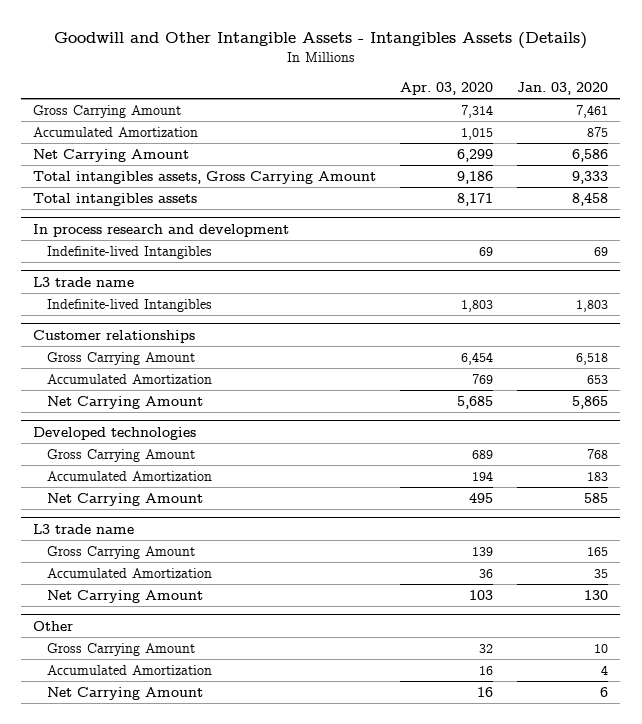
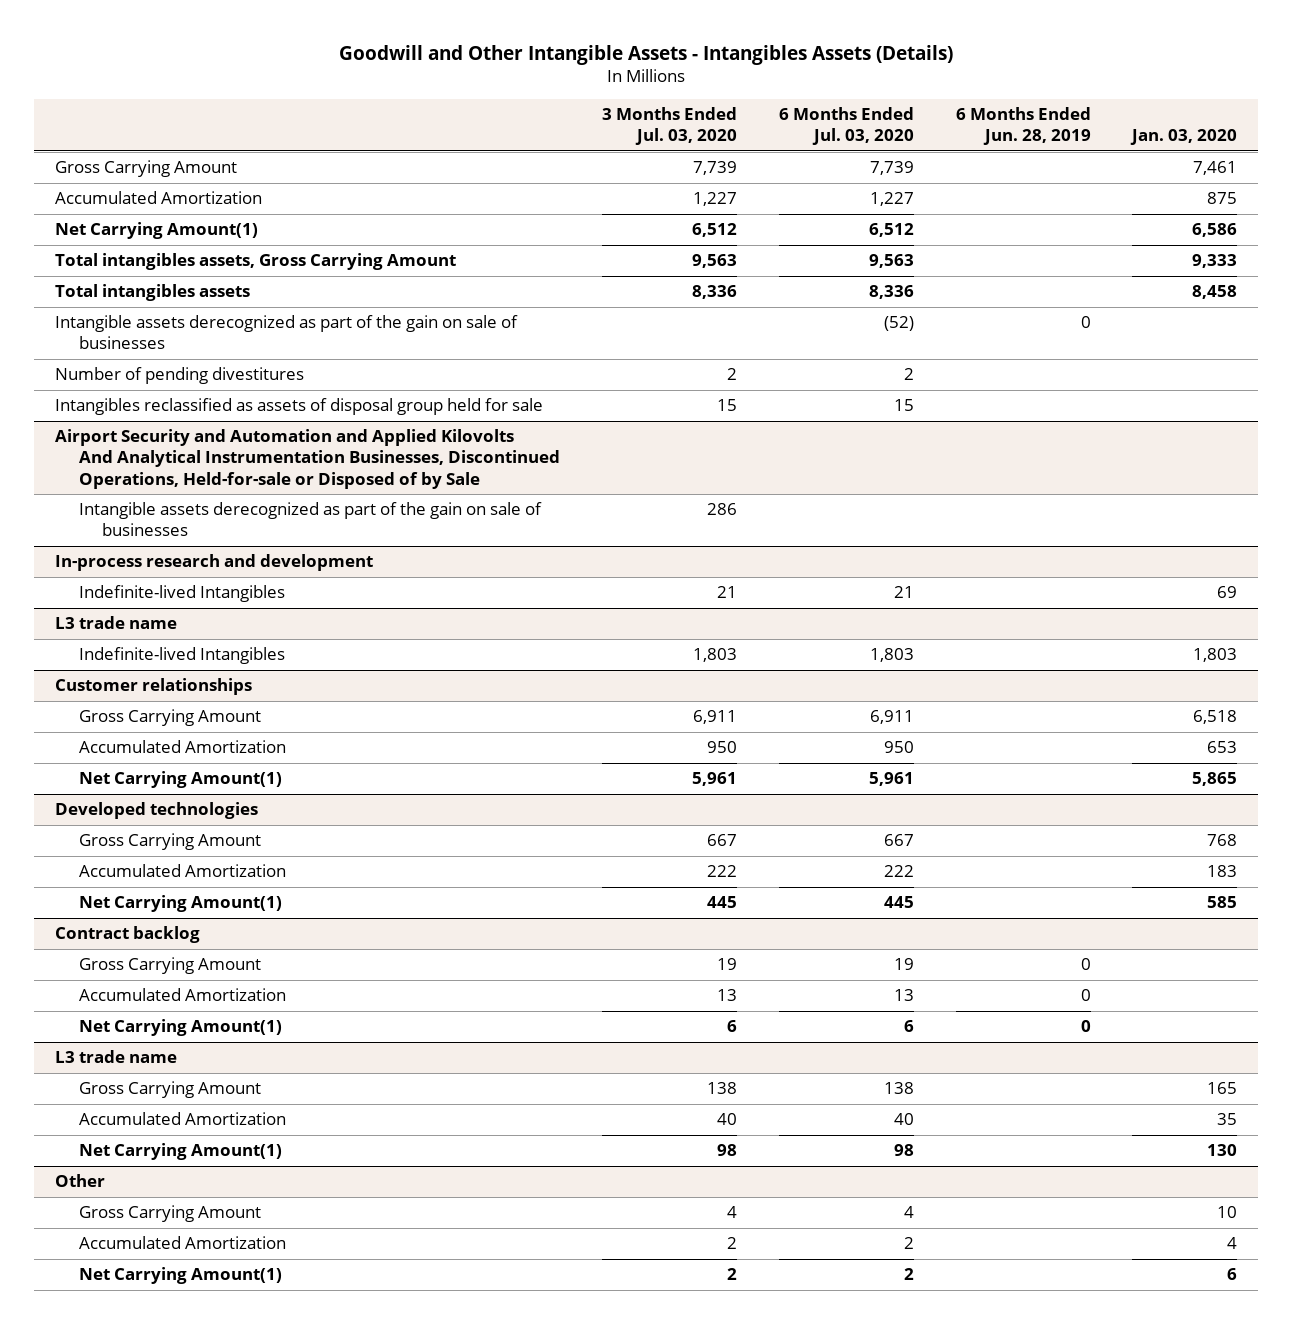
[400,82,494,96] Apr. 03, 2020 -> none
none -> [601,106,737,146] 3 Months Ended Jul. 03, 2020
none -> [778,106,914,146] 6 Months Ended Jul. 03, 2020
none -> [955,106,1091,146] 6 Months Ended Jun. 28, 2019
[33,148,190,162] Net Carrying Amount -> [55,222,259,240] Net Carrying Amount(1)
none -> [55,315,519,350] Intangible assets derecognized as part of the gain on sale of businesses
none -> [55,367,305,385] Number of pending divestitures
none -> [55,398,544,416] Intangibles reclassified as assets of disposal group held for sale
none -> [55,429,560,489] Airport Security and Automation and Applied Kilovolts And Analytical Instrumentation Businesses, Discontinued Operations, Held-for-sale or Disposed of by Sale
none -> [78,502,542,537] Intangible assets derecognized as part of the gain on sale of businesses
[33,223,290,237] In process research and development -> [55,554,374,572] In-process research and development
[47,395,204,409] Net Carrying Amount -> [78,771,282,789] Net Carrying Amount(1)
[47,492,204,506] Net Carrying Amount -> [78,895,282,913] Net Carrying Amount(1)
none -> [55,926,201,944] Contract backlog
none -> [78,957,261,975] Gross Carrying Amount
none -> [78,988,286,1002] Accumulated Amortization
none -> [78,1019,282,1037] Net Carrying Amount(1)
[47,589,204,603] Net Carrying Amount -> [78,1143,282,1161] Net Carrying Amount(1)
[47,686,204,700] Net Carrying Amount -> [78,1267,282,1285] Net Carrying Amount(1)

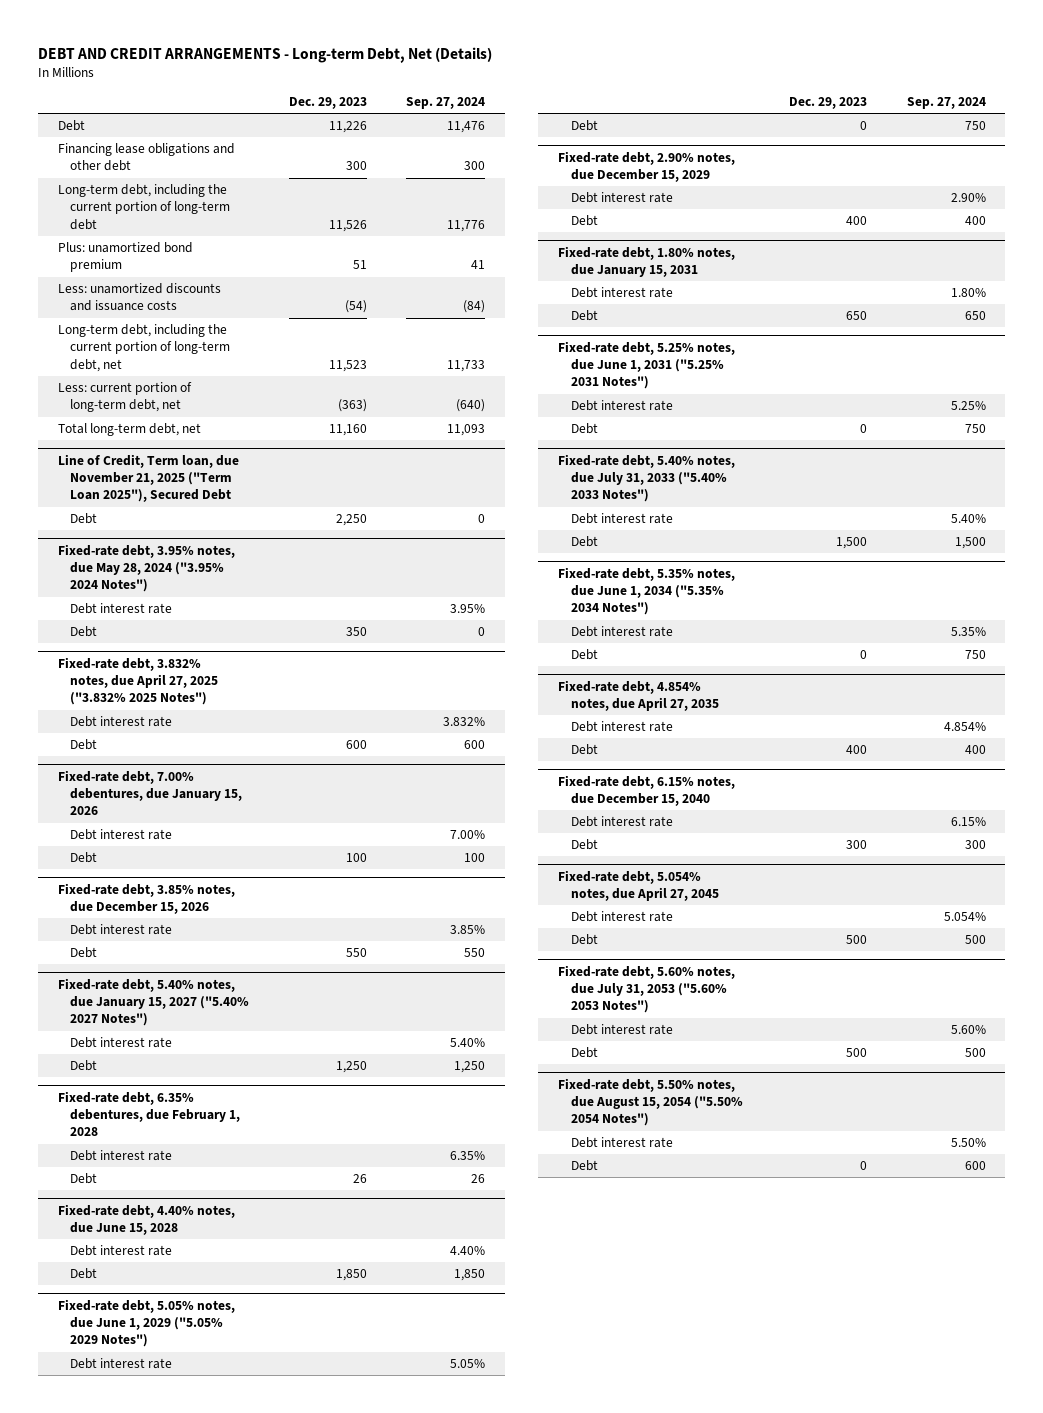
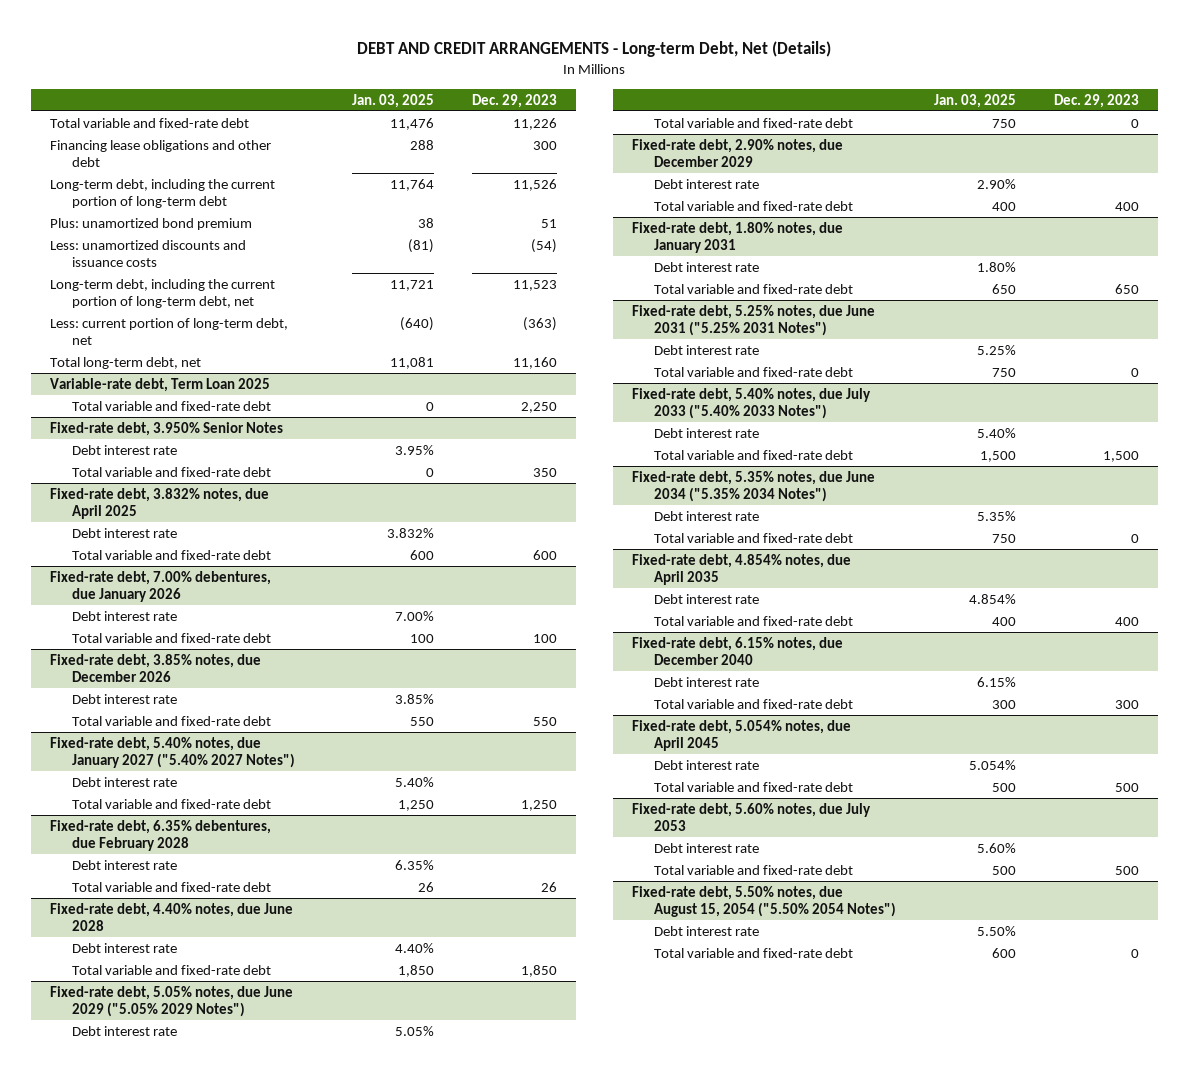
[406,97,486,110] Sep. 27, 2024 -> none
none -> [351,93,434,108] Jan. 03, 2025
[57,120,85,132] Debt -> [49,117,249,128] Total variable and fixed-rate debt
[57,453,239,503] Line of Credit, Term loan, due November 21, 2025 ("Term Loan 2025"), Secured Debt -> none
[57,543,235,593] Fixed-rate debt, 3.95% notes, due May 28, 2024 ("3.95% 2024 Notes") -> none
none -> [49,377,270,392] Variable-rate debt, Term Loan 2025
[70,513,98,525] Debt -> [71,400,271,411] Total variable and fixed-rate debt
none -> [49,421,283,436] Fixed-rate debt, 3.950% Senior Notes
[70,626,98,638] Debt -> [71,466,271,477] Total variable and fixed-rate debt
[57,656,219,706] Fixed-rate debt, 3.832% notes, due April 27, 2025 ("3.832% 2025 Notes") -> [49,487,269,520] Fixed-rate debt, 3.832% notes, due April 2025
[70,739,98,751] Debt -> [71,549,271,560] Total variable and fixed-rate debt
[57,769,243,816] Fixed-rate debt, 7.00% debentures, due January 15, 2026 -> [49,570,271,603] Fixed-rate debt, 7.00% debentures, due January 2026
[70,852,98,864] Debt -> [71,632,271,643] Total variable and fixed-rate debt
[57,882,235,914] Fixed-rate debt, 3.85% notes, due December 15, 2026 -> [49,653,261,683] Fixed-rate debt, 3.85% notes, due December 2026
[70,947,98,959] Debt -> [71,715,271,726] Total variable and fixed-rate debt
[57,977,250,1027] Fixed-rate debt, 5.40% notes, due January 15, 2027 ("5.40% 2027 Notes") -> [49,736,295,769] Fixed-rate debt, 5.40% notes, due January 2027 ("5.40% 2027 Notes")
[70,1060,98,1072] Debt -> [71,798,271,809] Total variable and fixed-rate debt
[57,1090,241,1137] Fixed-rate debt, 6.35% debentures, due February 1, 2028 -> [49,819,271,852] Fixed-rate debt, 6.35% debentures, due February 2028
[70,1173,98,1185] Debt -> [71,881,271,892] Total variable and fixed-rate debt
[57,1203,235,1235] Fixed-rate debt, 4.40% notes, due June 15, 2028 -> [49,902,293,932] Fixed-rate debt, 4.40% notes, due June 2028
[70,1268,98,1280] Debt -> [71,964,271,975] Total variable and fixed-rate debt
[57,1298,235,1348] Fixed-rate debt, 5.05% notes, due June 1, 2029 ("5.05% 2029 Notes") -> [49,985,293,1018] Fixed-rate debt, 5.05% notes, due June 2029 ("5.05% 2029 Notes")
[570,120,598,132] Debt -> [654,117,854,128] Total variable and fixed-rate debt
[558,150,736,182] Fixed-rate debt, 2.90% notes, due December 15, 2029 -> [632,138,844,168] Fixed-rate debt, 2.90% notes, due December 2029
[570,215,598,227] Debt -> [654,200,854,211] Total variable and fixed-rate debt
[558,245,736,277] Fixed-rate debt, 1.80% notes, due January 15, 2031 -> [632,221,844,254] Fixed-rate debt, 1.80% notes, due January 2031
[570,310,598,322] Debt -> [654,283,854,294] Total variable and fixed-rate debt
[558,340,736,390] Fixed-rate debt, 5.25% notes, due June 1, 2031 ("5.25% 2031 Notes") -> [632,304,876,337] Fixed-rate debt, 5.25% notes, due June 2031 ("5.25% 2031 Notes")
[570,423,598,435] Debt -> [654,366,854,377] Total variable and fixed-rate debt
[558,453,736,503] Fixed-rate debt, 5.40% notes, due July 31, 2033 ("5.40% 2033 Notes") -> [632,387,872,420] Fixed-rate debt, 5.40% notes, due July 2033 ("5.40% 2033 Notes")
[570,536,598,548] Debt -> [654,449,854,460] Total variable and fixed-rate debt
[558,566,736,616] Fixed-rate debt, 5.35% notes, due June 1, 2034 ("5.35% 2034 Notes") -> [632,470,876,503] Fixed-rate debt, 5.35% notes, due June 2034 ("5.35% 2034 Notes")
[570,649,598,661] Debt -> [654,532,854,543] Total variable and fixed-rate debt
[558,679,719,711] Fixed-rate debt, 4.854% notes, due April 27, 2035 -> [632,553,852,586] Fixed-rate debt, 4.854% notes, due April 2035
[570,744,598,756] Debt -> [654,615,854,626] Total variable and fixed-rate debt
[558,774,736,806] Fixed-rate debt, 6.15% notes, due December 15, 2040 -> [632,636,844,666] Fixed-rate debt, 6.15% notes, due December 2040
[570,839,598,851] Debt -> [654,698,854,709] Total variable and fixed-rate debt
[558,869,719,901] Fixed-rate debt, 5.054% notes, due April 27, 2045 -> [632,719,852,752] Fixed-rate debt, 5.054% notes, due April 2045
[570,934,598,946] Debt -> [654,781,854,792] Total variable and fixed-rate debt
[558,964,736,1014] Fixed-rate debt, 5.60% notes, due July 31, 2053 ("5.60% 2053 Notes") -> [632,802,872,832] Fixed-rate debt, 5.60% notes, due July 2053
[570,1047,598,1059] Debt -> [654,864,854,875] Total variable and fixed-rate debt
[570,1160,598,1172] Debt -> [654,947,854,958] Total variable and fixed-rate debt

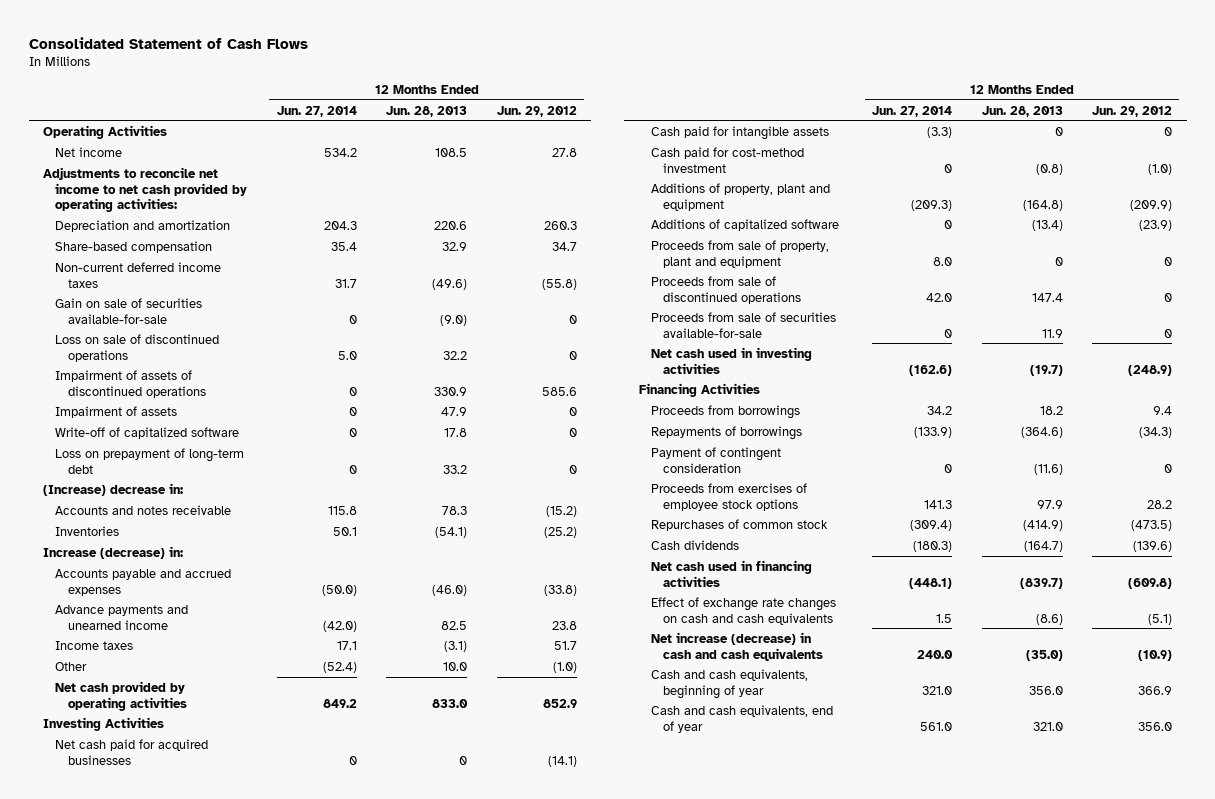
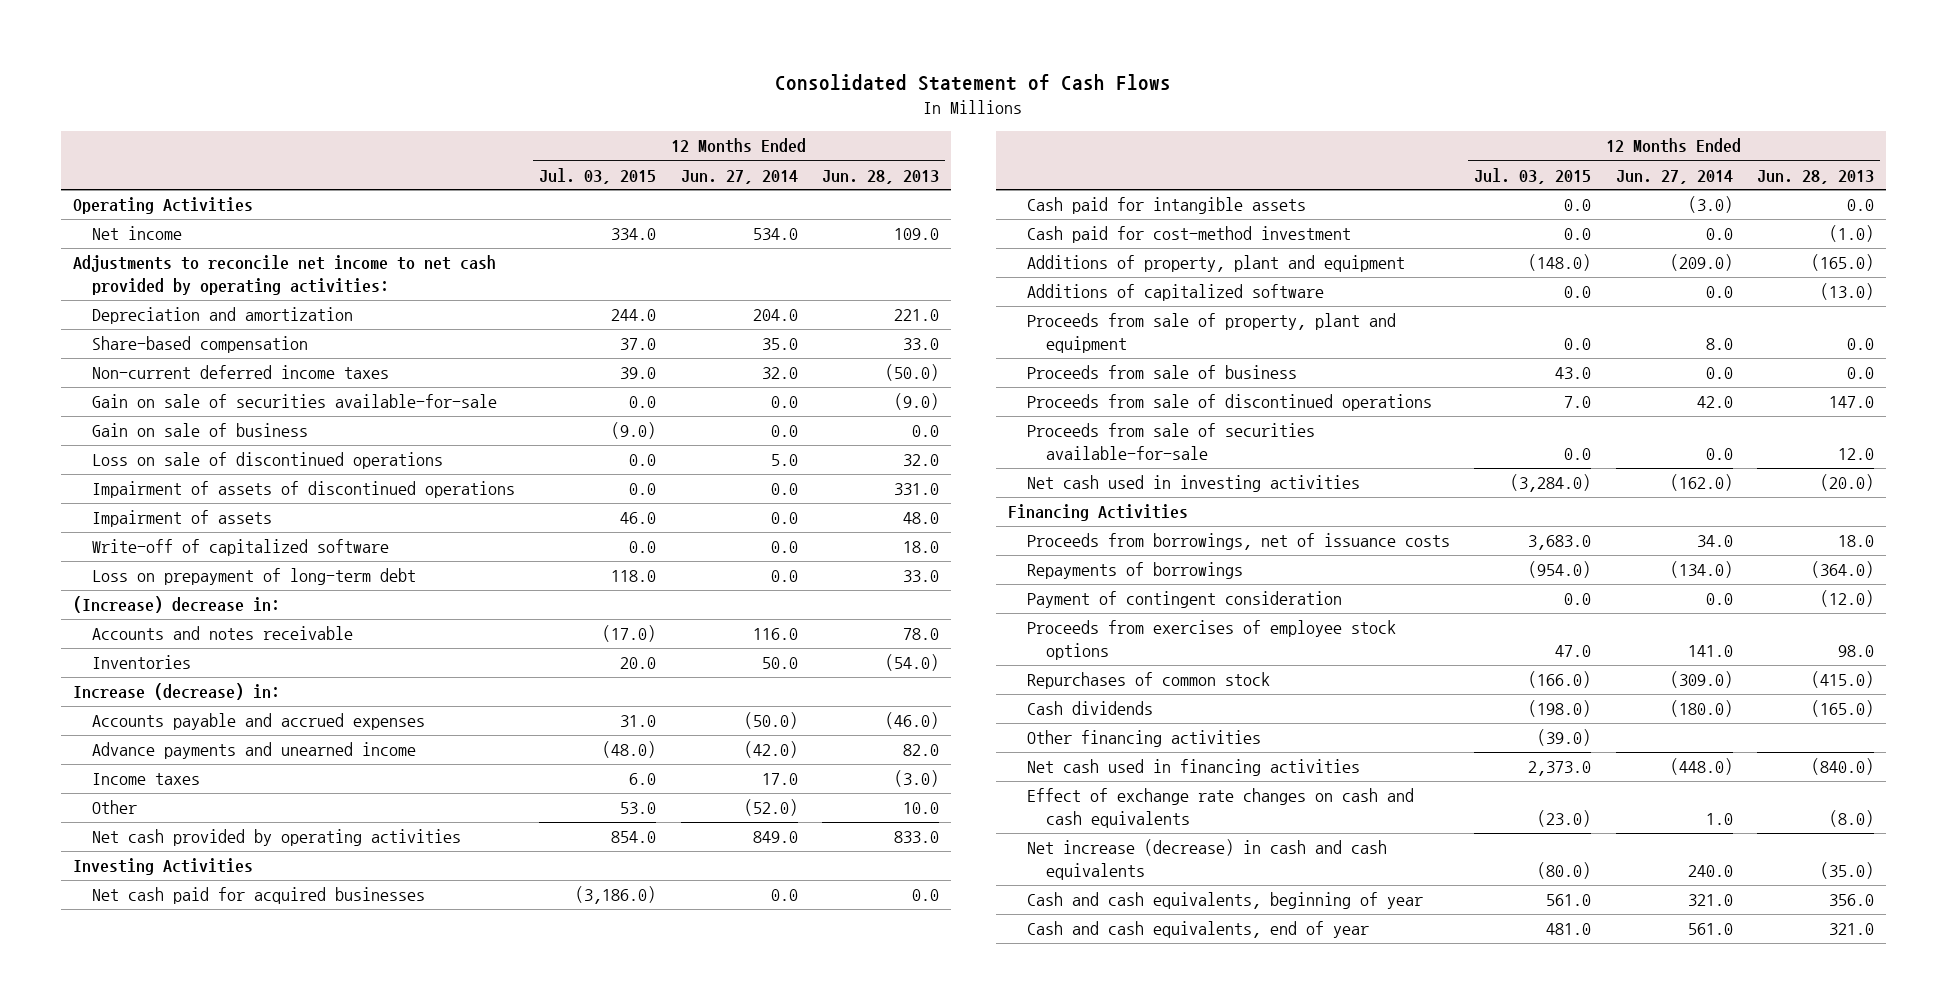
[496,105,577,117] Jun. 29, 2012 -> none
none -> [539,167,657,184] Jul. 03, 2015
[323,147,357,157] 534.2 -> [752,228,798,241] 534.0
[435,147,468,157] 108.5 -> [893,228,939,241] 109.0
[323,220,357,230] 204.3 -> [752,309,798,322] 204.0
[434,220,468,230] 220.6 -> [893,309,939,322] 221.0
[330,241,357,251] 35.4 -> [761,338,798,351] 35.0
[442,241,468,251] 32.9 -> [902,338,939,351] 33.0
[334,278,357,288] 31.7 -> [761,367,798,380] 32.0
[432,278,468,290] (49.6) -> [884,364,939,382] (50.0)
[348,314,357,324] 0 -> [770,396,798,409] 0.0
none -> [92,423,309,438] Gain on sale of business
[443,350,468,360] 32.2 -> [902,454,939,467] 32.0
[348,386,357,396] 0 -> [770,483,798,496] 0.0
[434,386,468,396] 330.9 -> [893,483,939,496] 331.0
[348,406,357,416] 0 -> [770,512,798,525] 0.0
[441,406,468,416] 47.9 -> [902,512,939,525] 48.0
[348,427,357,437] 0 -> [770,541,798,554] 0.0
[444,427,468,437] 17.8 -> [902,541,939,554] 18.0
[348,464,357,474] 0 -> [770,570,798,583] 0.0
[443,464,468,474] 33.2 -> [902,570,939,583] 33.0
[327,505,357,515] 115.8 -> [752,628,798,641] 116.0
[442,505,468,515] 78.3 -> [902,628,939,641] 78.0
[332,526,357,536] 50.1 -> [761,657,798,670] 50.0
[435,526,468,538] (54.1) -> [884,654,939,672] (54.0)
[441,620,468,630] 82.5 -> [902,744,939,757] 82.0
[336,640,357,650] 17.1 -> [761,773,798,786] 17.0
[444,640,468,652] (3.1) -> [893,770,939,788] (3.0)
[322,661,357,673] (52.4) -> [743,799,798,817] (52.0)
[322,698,357,708] 849.2 -> [752,831,798,844] 849.0
[348,755,357,765] 0 -> [770,889,798,902] 0.0
[459,755,468,765] 0 -> [911,889,939,902] 0.0
[927,126,953,138] (3.3) -> [1687,196,1733,214] (3.0)
[1054,126,1063,136] 0 -> [1846,199,1874,212] 0.0
[944,163,953,173] 0 -> [1705,228,1733,241] 0.0
[1035,163,1063,175] (0.8) -> [1828,225,1874,243] (1.0)
[911,199,953,211] (209.3) -> [1669,254,1733,272] (209.0)
[1022,199,1063,211] (164.8) -> [1810,254,1874,272] (165.0)
[944,219,953,229] 0 -> [1705,286,1733,299] 0.0
[1031,219,1063,231] (13.4) -> [1819,283,1874,301] (13.0)
[1054,256,1063,266] 0 -> [1846,337,1874,350] 0.0
none -> [1027,365,1298,380] Proceeds from sale of business
[1031,292,1063,302] 147.4 -> [1828,396,1874,409] 147.0
[944,328,953,338] 0 -> [1705,447,1733,460] 0.0
[1041,328,1063,338] 11.9 -> [1837,447,1874,460] 12.0
[909,364,953,376] (162.6) -> [1669,474,1733,492] (162.0)
[1029,364,1063,376] (19.7) -> [1819,474,1874,492] (20.0)
[650,404,800,419] Proceeds from borrowings -> [1027,533,1451,551] Proceeds from borrowings, net of issuance costs
[927,405,953,415] 34.2 -> [1696,535,1733,548] 34.0
[1039,405,1063,415] 18.2 -> [1837,535,1874,548] 18.0
[914,426,953,438] (133.9) -> [1669,561,1733,579] (134.0)
[1020,426,1063,438] (364.6) -> [1810,561,1874,579] (364.0)
[944,463,953,473] 0 -> [1705,593,1733,606] 0.0
[1033,463,1063,475] (11.6) -> [1819,590,1874,608] (12.0)
[924,499,953,509] 141.3 -> [1687,644,1733,657] 141.0
[1036,499,1063,509] 97.9 -> [1837,644,1874,657] 98.0
[910,519,953,531] (309.4) -> [1669,671,1733,689] (309.0)
[1022,519,1063,531] (414.9) -> [1810,671,1874,689] (415.0)
[913,540,953,552] (180.3) -> [1669,700,1733,718] (180.0)
[1023,540,1063,552] (164.7) -> [1810,700,1874,718] (165.0)
none -> [1027,730,1262,748] Other financing activities
[909,577,953,589] (448.1) -> [1669,758,1733,776] (448.0)
[1019,577,1063,589] (839.7) -> [1810,758,1874,776] (840.0)
[936,613,953,623] 1.5 -> [1705,812,1733,825] 1.0
[1035,613,1063,625] (8.6) -> [1828,809,1874,827] (8.0)

